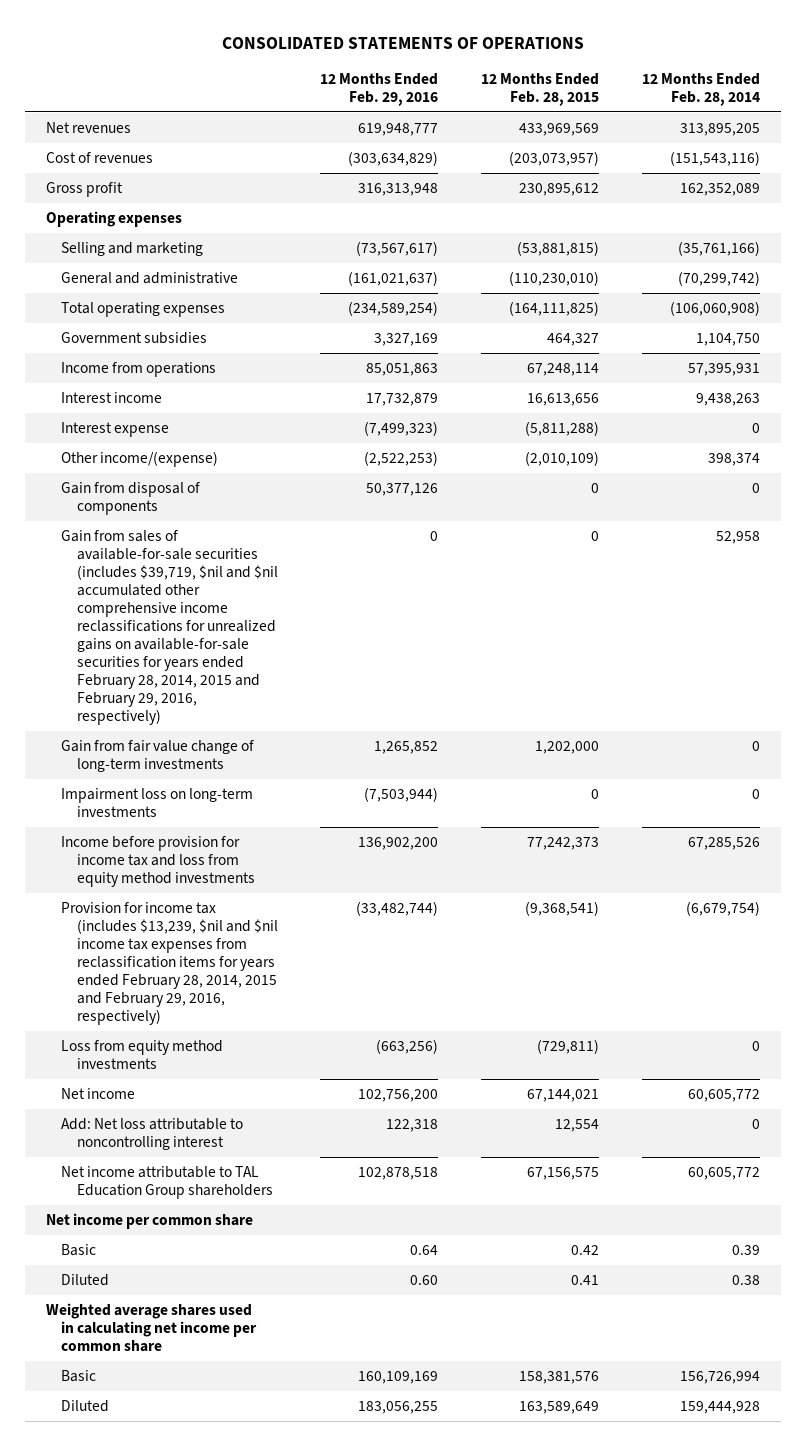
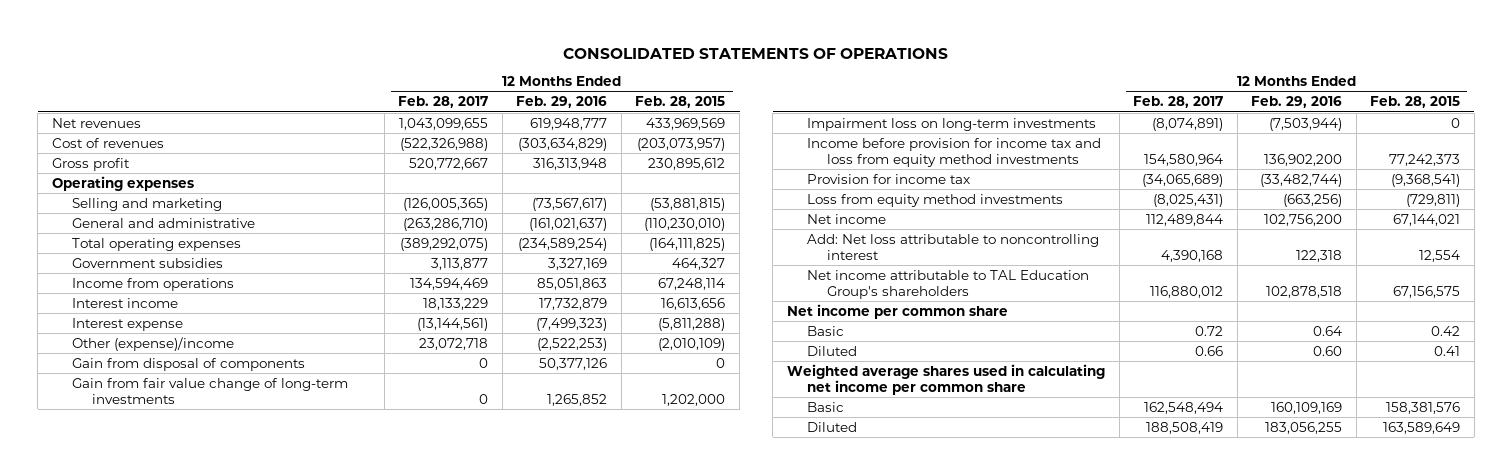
[641,72,760,106] 12 Months Ended Feb. 28, 2014 -> none
none -> [398,96,489,109] Feb. 28, 2017
[61,451,219,468] Other income/(expense) -> [72,336,235,351] Other (expense)/income
[61,530,278,726] Gain from sales of available-for-sale securities (includes $39,719, $nil and $nil accumulated other comprehensive income reclassifications for unrealized gains on available-for-sale securities for years ended February 28, 2014, 2015 and February 29, 2016, respectively) -> none
[61,902,278,1026] Provision for income tax (includes $13,239, $nil and $nil income tax expenses from reclassification items for years ended February 28, 2014, 2015 and February 29, 2016, respectively) -> [806,173,970,184] Provision for income tax
[61,1166,273,1200] Net income attributable to TAL Education Group shareholders -> [806,269,1089,300] Net income attributable to TAL Education Group's shareholders

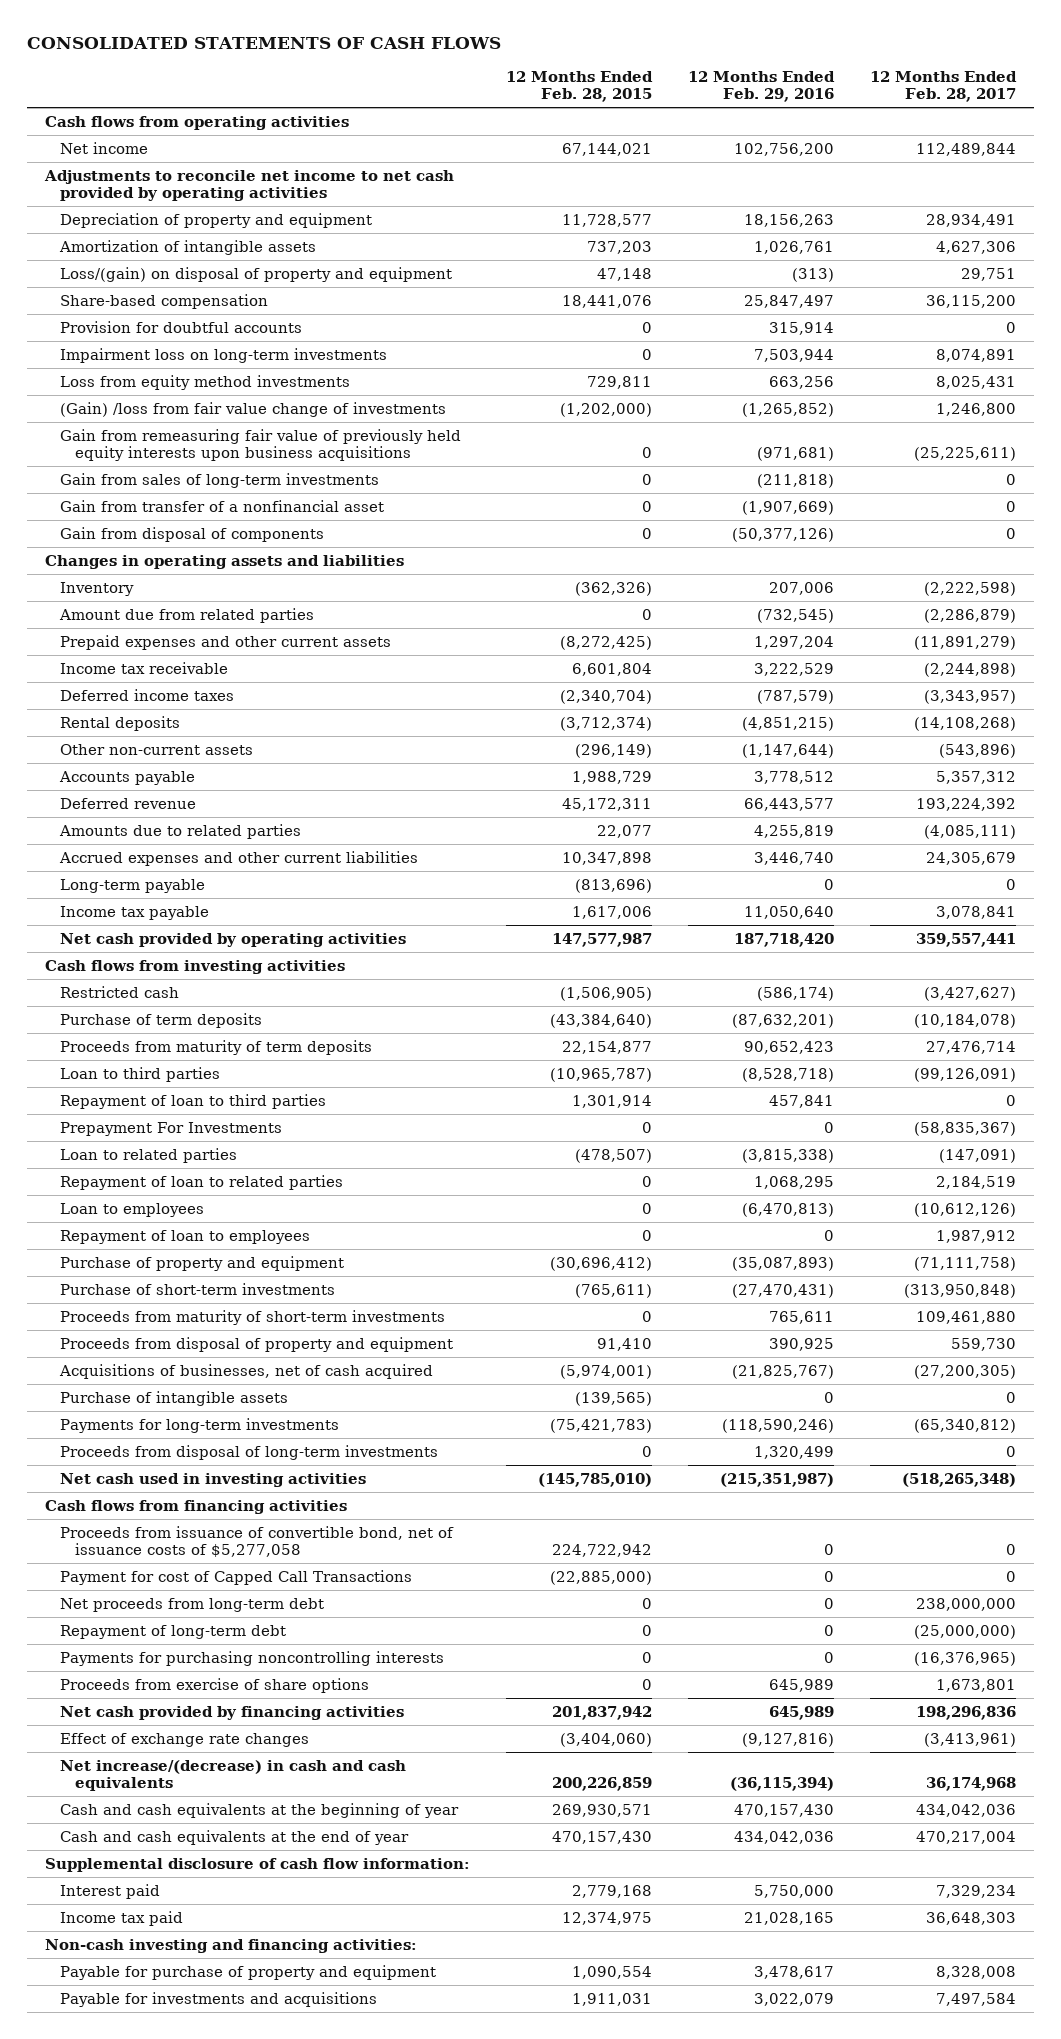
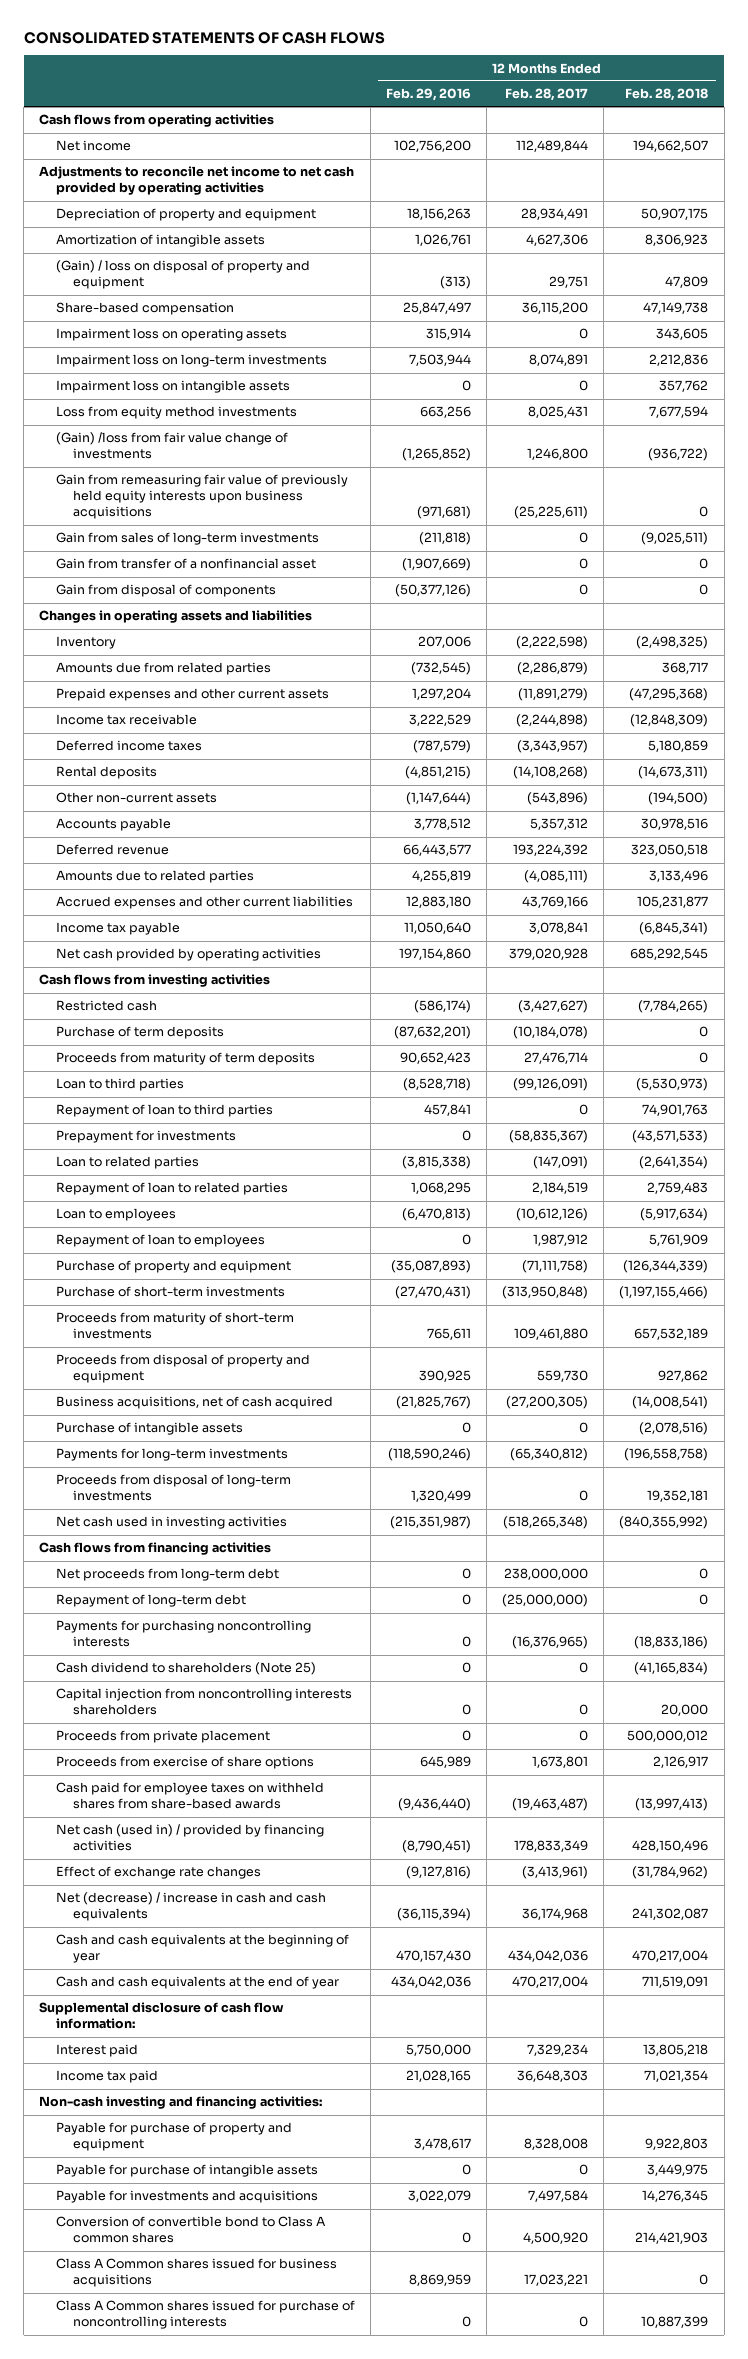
[505,70,653,103] 12 Months Ended Feb. 28, 2015 -> none
none -> [625,88,709,102] Feb. 28, 2018
[59,266,452,282] Loss/(gain) on disposal of property and equipment -> [56,260,311,290] (Gain) / loss on disposal of property and equipment
[59,320,302,333] Provision for doubtful accounts -> [56,328,288,342] Impairment loss on operating assets
none -> [56,380,291,394] Impairment loss on intangible assets
[58,607,314,623] Amount due from related parties -> [56,662,272,676] Amounts due from related parties
[59,878,205,893] Long-term payable -> none
[753,851,834,865] 3,446,740 -> [406,896,472,909] 12,883,180
[925,851,1016,865] 24,305,679 -> [522,896,589,909] 43,769,166
[733,932,834,947] 187,718,420 -> [399,948,472,961] 197,154,860
[915,932,1016,947] 359,557,441 -> [509,948,589,961] 379,020,928
[59,1121,282,1136] Prepayment For Investments -> [56,1130,237,1144] Prepayment for investments
[58,1363,433,1379] Acquisitions of businesses, net of cash acquired -> [56,1396,334,1410] Business acquisitions, net of cash acquired
[59,1525,454,1557] Proceeds from issuance of convertible bond, net of issuance costs of $5,277,058 -> none
[59,1569,412,1585] Payment for cost of Capped Call Transactions -> none
none -> [56,1662,317,1676] Cash dividend to shareholders (Note 25)
none -> [56,1688,353,1716] Capital injection from noncontrolling interests shareholders
none -> [56,1730,271,1744] Proceeds from private placement
none -> [56,1782,325,1810] Cash paid for employee taxes on withheld shares from share-based awards
[59,1705,404,1720] Net cash provided by financing activities -> [56,1824,325,1852] Net cash (used in) / provided by financing activities
[768,1705,834,1720] 645,989 -> [402,1840,472,1854] (8,790,451)
[915,1705,1016,1720] 198,296,836 -> [514,1840,589,1853] 178,833,349
[59,1759,406,1791] Net increase/(decrease) in cash and cash equivalents -> [56,1892,327,1922] Net (decrease) / increase in cash and cash equivalents
none -> [56,2164,319,2178] Payable for purchase of intangible assets
none -> [56,2216,327,2244] Conversion of convertible bond to Class A common shares
none -> [56,2258,338,2288] Class A Common shares issued for business acquisitions
none -> [56,2300,356,2330] Class A Common shares issued for purchase of noncontrolling interests

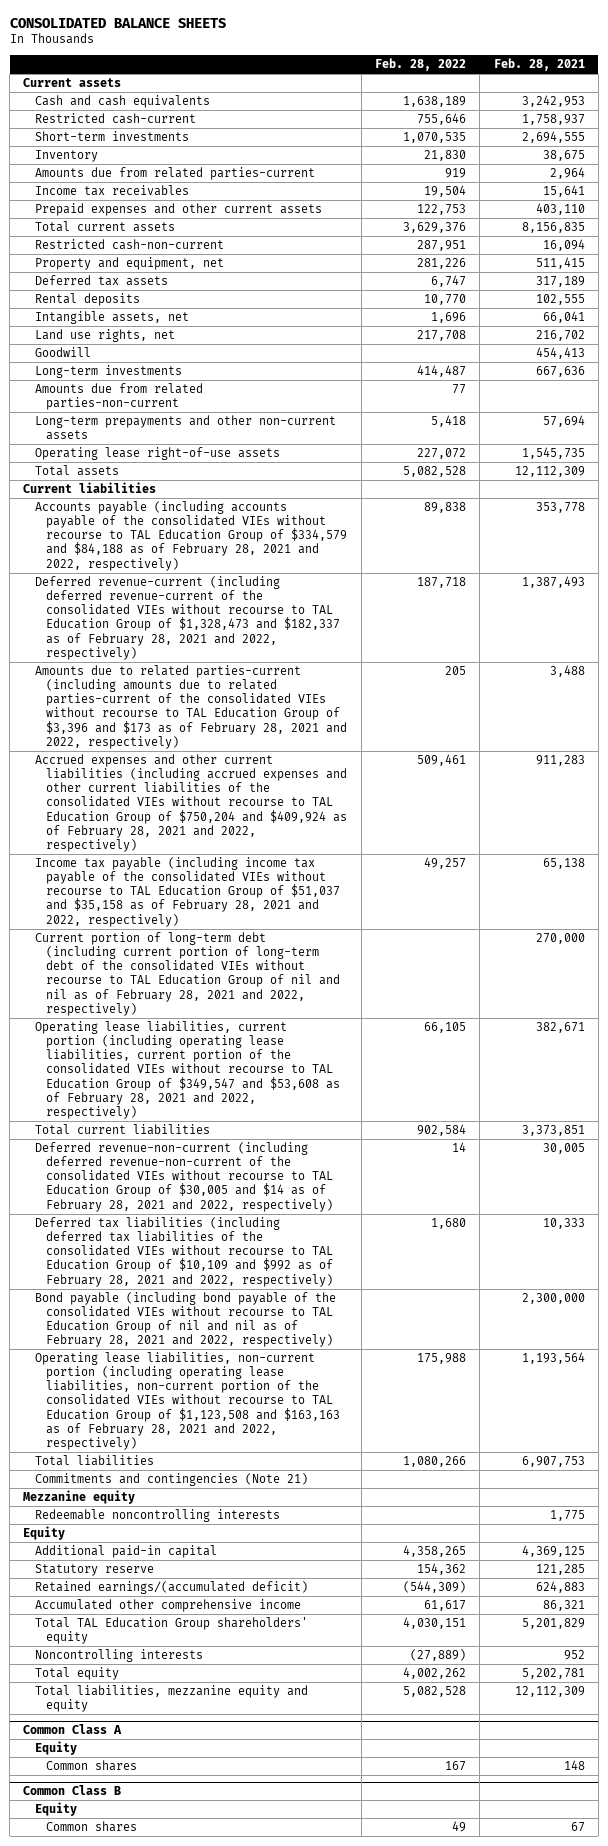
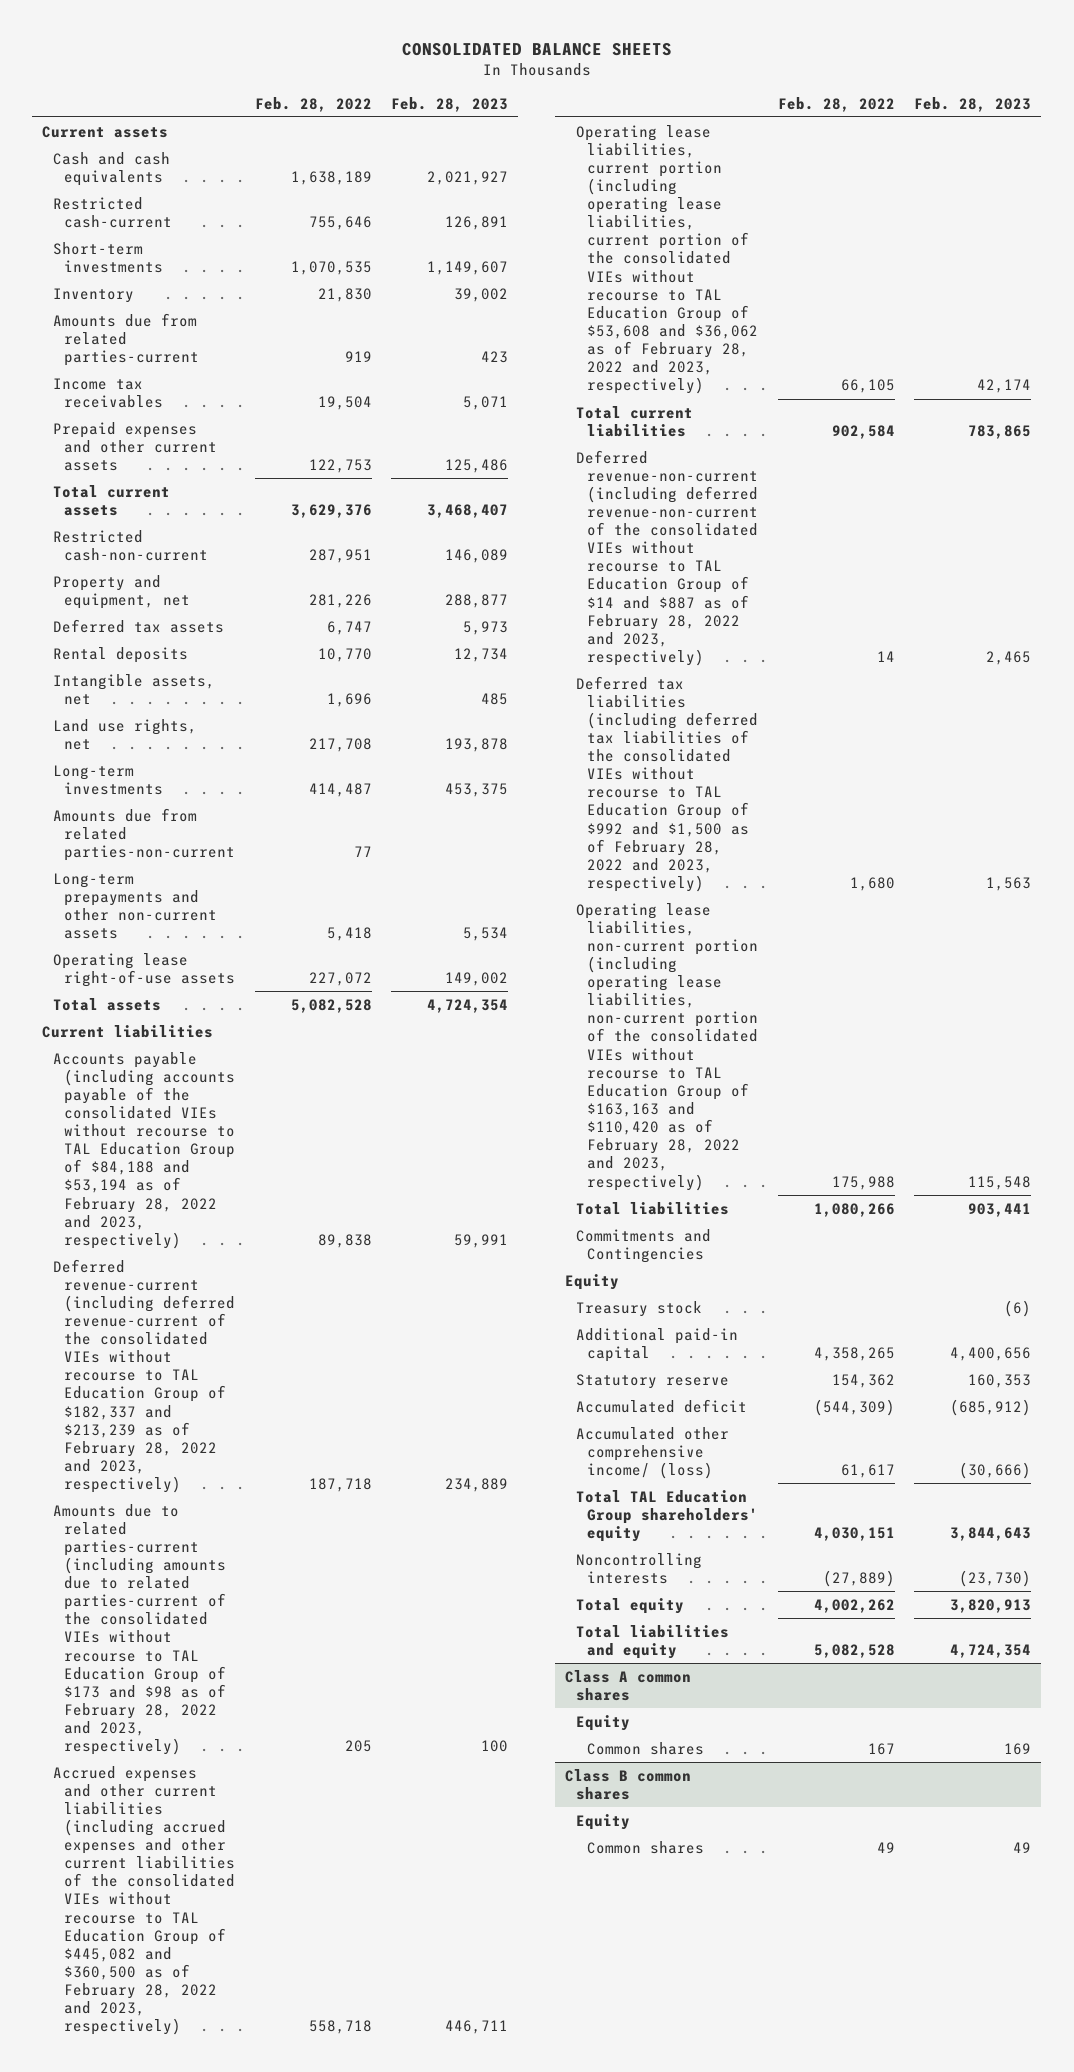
[493,58,585,72] Feb. 28, 2021 -> none
none -> [391,96,509,112] Feb. 28, 2023
[34,347,91,358] Goodwill -> none
[34,857,341,927] Income tax payable (including income tax payable of the consolidated VIEs without recourse to TAL Education Group of $51,037 and $35,158 as of February 28, 2021 and 2022, respectively) -> none
[34,932,341,1016] Current portion of long-term debt (including current portion of long-term debt of the consolidated VIEs without recourse to TAL Education Group of nil and nil as of February 28, 2021 and 2022, respectively) -> none
[34,501,348,571] Accounts payable (including accounts payable of the consolidated VIEs without recourse to TAL Education Group of $334,579 and $84,188 as of February 28, 2021 and 2022, respectively) -> [53,1051,236,1249] Accounts payable (including accounts payable of the consolidated VIEs without recourse to TAL Education Group of $84,188 and $53,194 as of February 28, 2022 and 2023, respectively)
[34,576,341,660] Deferred revenue-current (including deferred revenue-current of the consolidated VIEs without recourse to TAL Education Group of $1,328,473 and $182,337 as of February 28, 2021 and 2022, respectively) -> [53,1258,236,1494] Deferred revenue-current (including deferred revenue-current of the consolidated VIEs without recourse to TAL Education Group of $182,337 and $213,239 as of February 28, 2022 and 2023, respectively)
[34,665,348,749] Amounts due to related parties-current (including amounts due to related parties-current of the consolidated VIEs without recourse to TAL Education Group of $3,396 and $173 as of February 28, 2021 and 2022, respectively) -> [53,1503,227,1756] Amounts due to related parties-current (including amounts due to related parties-current of the consolidated VIEs without recourse to TAL Education Group of $173 and $98 as of February 28, 2022 and 2023, respectively)
[34,754,348,852] Accrued expenses and other current liabilities (including accrued expenses and other current liabilities of the consolidated VIEs without recourse to TAL Education Group of $750,204 and $409,924 as of February 28, 2021 and 2022, respectively) -> [53,1765,236,2036] Accrued expenses and other current liabilities (including accrued expenses and other current liabilities of the consolidated VIEs without recourse to TAL Education Group of $445,082 and $360,500 as of February 28, 2022 and 2023, respectively)
[416,754,466,767] 509,461 -> [308,2020,372,2035] 558,718
[34,1021,341,1119] Operating lease liabilities, current portion (including operating lease liabilities, current portion of the consolidated VIEs without recourse to TAL Education Group of $349,547 and $53,608 as of February 28, 2021 and 2022, respectively) -> [576,124,759,395] Operating lease liabilities, current portion (including operating lease liabilities, current portion of the consolidated VIEs without recourse to TAL Education Group of $53,608 and $36,062 as of February 28, 2022 and 2023, respectively)
[34,1292,336,1348] Bond payable (including bond payable of the consolidated VIEs without recourse to TAL Education Group of nil and nil as of February 28, 2021 and 2022, respectively) -> none
[34,1142,334,1212] Deferred revenue-non-current (including deferred revenue-non-current of the consolidated VIEs without recourse to TAL Education Group of $30,005 and $14 as of February 28, 2021 and 2022, respectively) -> [576,449,759,666] Deferred revenue-non-current (including deferred revenue-non-current of the consolidated VIEs without recourse to TAL Education Group of $14 and $887 as of February 28, 2022 and 2023, respectively)
[34,1217,334,1287] Deferred tax liabilities (including deferred tax liabilities of the consolidated VIEs without recourse to TAL Education Group of $10,109 and $992 as of February 28, 2021 and 2022, respectively) -> [576,675,759,892] Deferred tax liabilities (including deferred tax liabilities of the consolidated VIEs without recourse to TAL Education Group of $992 and $1,500 as of February 28, 2022 and 2023, respectively)
[34,1352,341,1450] Operating lease liabilities, non-current portion (including operating lease liabilities, non-current portion of the consolidated VIEs without recourse to TAL Education Group of $1,123,508 and $163,163 as of February 28, 2021 and 2022, respectively) -> [576,902,759,1191] Operating lease liabilities, non-current portion (including operating lease liabilities, non-current portion of the consolidated VIEs without recourse to TAL Education Group of $163,163 and $110,420 as of February 28, 2022 and 2023, respectively)
[23,1490,136,1505] Mezzanine equity -> none
[34,1509,280,1523] Redeemable noncontrolling interests -> none
[34,1473,308,1487] Commitments and contingencies (Note 21) -> [576,1228,712,1263] Commitments and Contingencies
none -> [576,1300,703,1317] Treasury stock
[34,1581,308,1595] Retained earnings/(accumulated deficit) -> [576,1398,748,1413] Accumulated deficit
[34,1599,301,1613] Accumulated other comprehensive income -> [576,1426,730,1479] Accumulated other comprehensive income/ (loss)
[34,1685,308,1713] Total liabilities, mezzanine equity and equity -> [576,1624,730,1659] Total liabilities and equity
[23,1724,123,1735] Common Class A -> [565,1669,692,1701] Class A common shares
[23,1785,122,1796] Common Class B -> [565,1768,692,1800] Class B common shares

